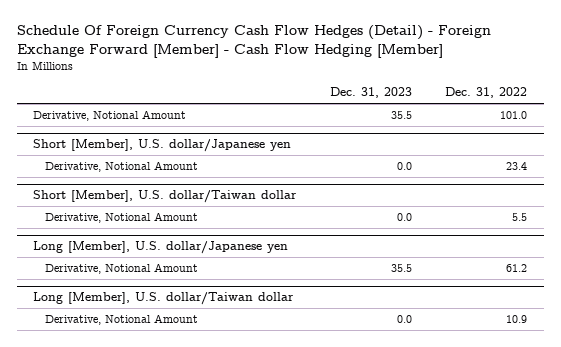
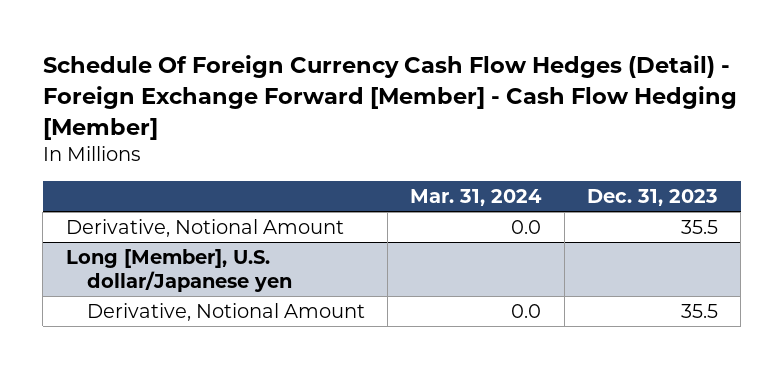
[445,87,528,99] Dec. 31, 2022 -> none
none -> [410,189,543,207] Mar. 31, 2024
[33,139,292,153] Short [Member], U.S. dollar/Japanese yen -> none
[44,161,198,173] Derivative, Notional Amount -> none
[33,190,298,204] Short [Member], U.S. dollar/Taiwan dollar -> none
[44,212,198,224] Derivative, Notional Amount -> none
[33,292,295,306] Long [Member], U.S. dollar/Taiwan dollar -> none
[44,314,198,326] Derivative, Notional Amount -> none

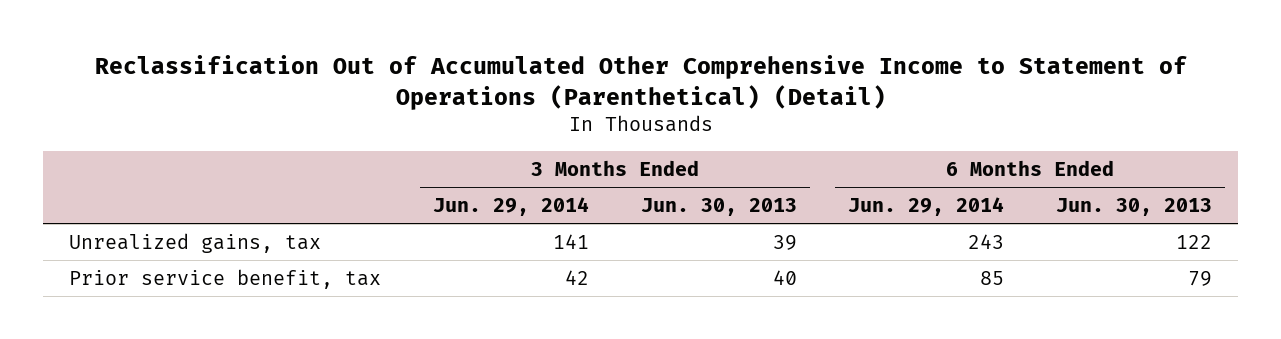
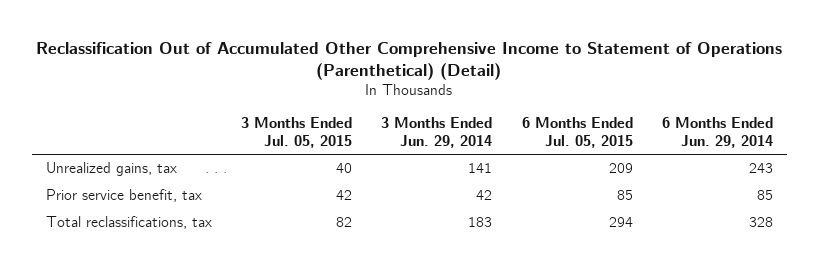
[640,198,797,217] Jun. 30, 2013 -> none
[1056,198,1213,217] Jun. 30, 2013 -> none
none -> [241,116,353,148] 3 Months Ended Jul. 05, 2015
none -> [521,116,633,148] 6 Months Ended Jul. 05, 2015
none -> [46,216,213,230] Total reclassifications, tax

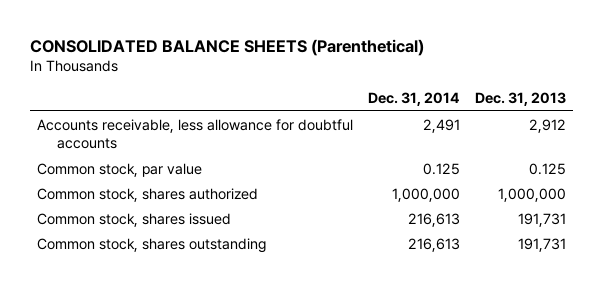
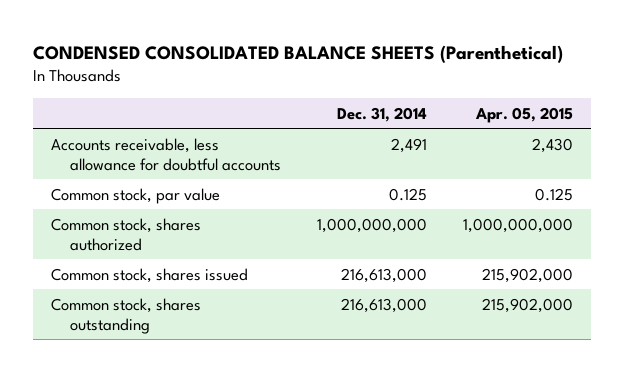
[29,38,424,56] CONSOLIDATED BALANCE SHEETS (Parenthetical) -> [32,44,563,63] CONDENSED CONSOLIDATED BALANCE SHEETS (Parenthetical)
[474,92,566,107] Dec. 31, 2013 -> none
none -> [475,106,574,123] Apr. 05, 2015
[391,187,460,202] 1,000,000 -> [317,217,428,233] 1,000,000,000
[407,212,460,227] 216,613 -> [341,267,428,283] 216,613,000
[407,237,460,252] 216,613 -> [341,297,428,313] 216,613,000

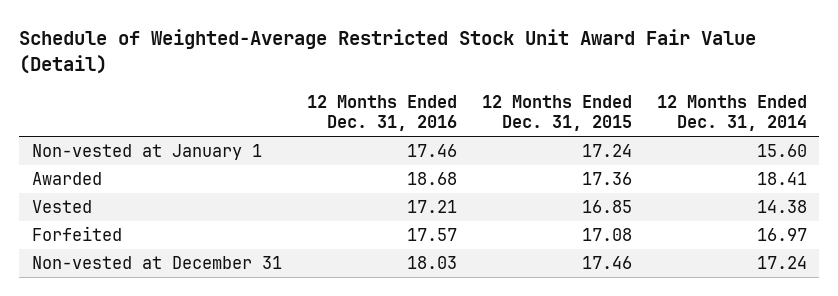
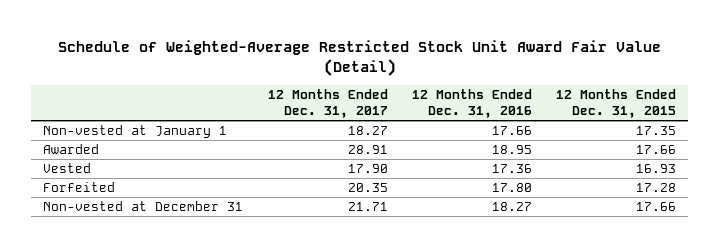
[656,94,807,132] 12 Months Ended Dec. 31, 2014 -> none
none -> [267,89,388,119] 12 Months Ended Dec. 31, 2017
[406,144,457,158] 17.46 -> [491,126,532,136] 17.66
[581,144,632,158] 17.24 -> [635,126,676,136] 17.35
[406,172,457,186] 18.68 -> [491,145,532,155] 18.95
[581,172,632,186] 17.36 -> [635,145,676,155] 17.66
[406,200,457,214] 17.21 -> [491,164,532,174] 17.36
[581,200,632,214] 16.85 -> [635,164,676,174] 16.93
[406,228,457,242] 17.57 -> [491,183,532,193] 17.80
[581,228,632,242] 17.08 -> [635,183,676,193] 17.28
[406,256,457,270] 18.03 -> [491,202,532,212] 18.27
[581,256,632,270] 17.46 -> [635,202,676,212] 17.66

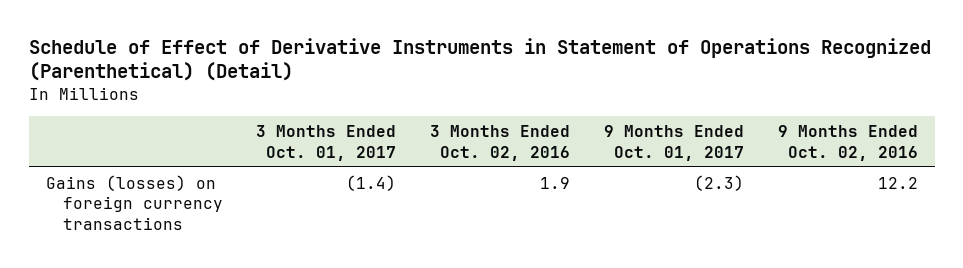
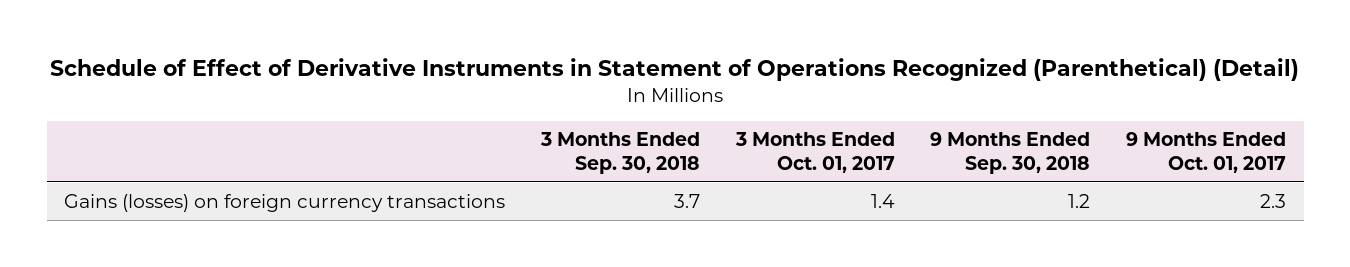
[430,125,571,161] 3 Months Ended Oct. 02, 2016 -> none
[777,125,918,161] 9 Months Ended Oct. 02, 2016 -> none
none -> [540,131,701,174] 3 Months Ended Sep. 30, 2018
none -> [930,131,1091,174] 9 Months Ended Sep. 30, 2018
[346,174,397,191] (1.4) -> [870,194,895,209] 1.4
[693,174,744,191] (2.3) -> [1260,194,1287,209] 2.3

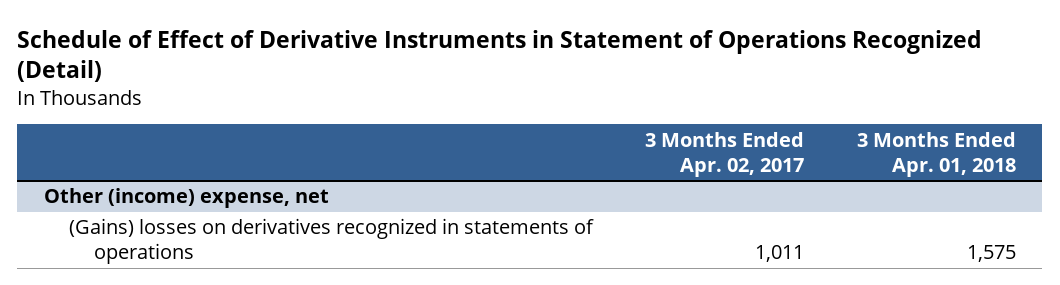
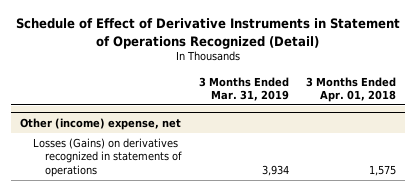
[645,131,805,177] 3 Months Ended Apr. 02, 2017 -> none
none -> [198,76,289,101] 3 Months Ended Mar. 31, 2019
[68,218,594,265] (Gains) losses on derivatives recognized in statements of operations -> [32,138,183,177] Losses (Gains) on derivatives recognized in statements of operations

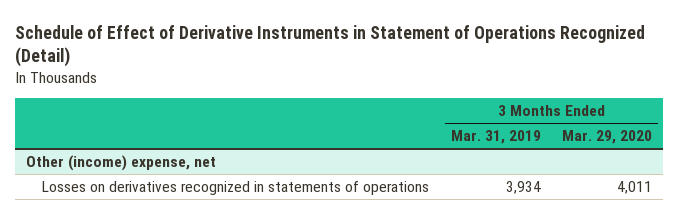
[306,76,397,102] 3 Months Ended Apr. 01, 2018 -> none
none -> [562,130,653,145] Mar. 29, 2020
[32,138,183,177] Losses (Gains) on derivatives recognized in statements of operations -> [42,180,430,195] Losses on derivatives recognized in statements of operations

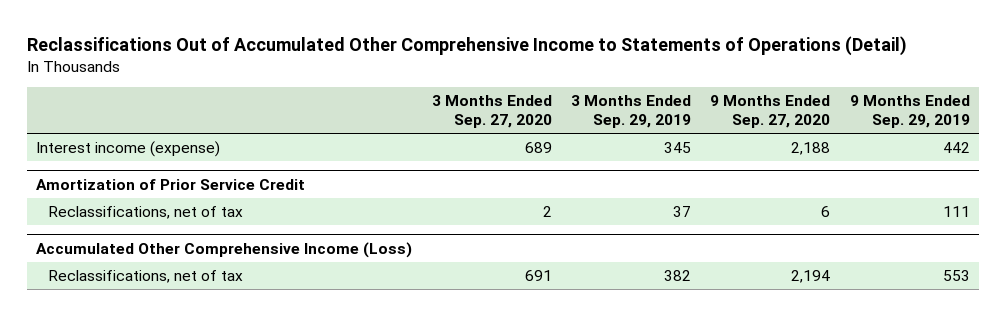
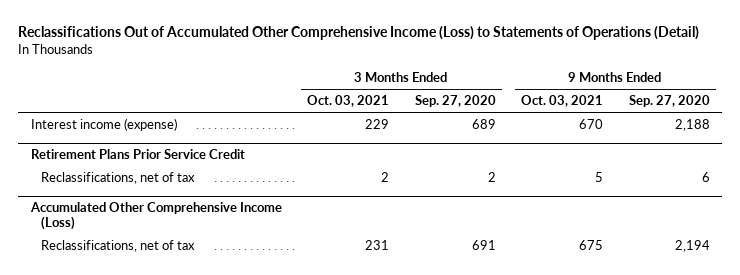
[26,35,907,56] Reclassifications Out of Accumulated Other Comprehensive Income to Statements of Operations (Detail) -> [18,26,700,41] Reclassifications Out of Accumulated Other Comprehensive Income (Loss) to Statements of Operations (Detail)
[571,95,692,129] 3 Months Ended Sep. 29, 2019 -> none
[849,95,970,129] 9 Months Ended Sep. 29, 2019 -> none
none -> [307,95,390,108] Oct. 03, 2021
none -> [521,95,604,108] Oct. 03, 2021
[36,178,306,190] Amortization of Prior Service Credit -> [30,149,245,160] Retirement Plans Prior Service Credit

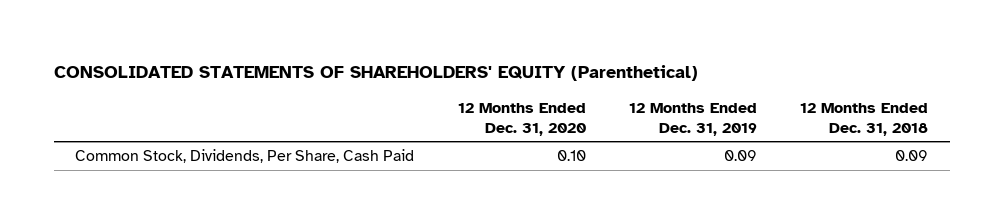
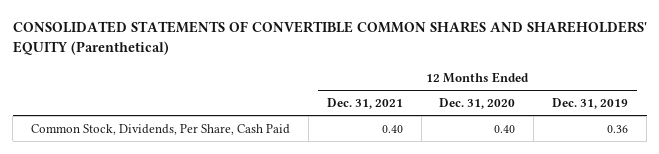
[53,65,698,82] CONSOLIDATED STATEMENTS OF SHAREHOLDERS' EQUITY (Parenthetical) -> [12,21,647,56] CONSOLIDATED STATEMENTS OF CONVERTIBLE COMMON SHARES AND SHAREHOLDERS' EQUITY (Parenthetical)
[800,102,929,136] 12 Months Ended Dec. 31, 2018 -> none
none -> [326,97,403,109] Dec. 31, 2021
[556,150,586,162] 0.10 -> [494,124,516,133] 0.40
[723,150,757,162] 0.09 -> [607,124,629,133] 0.36

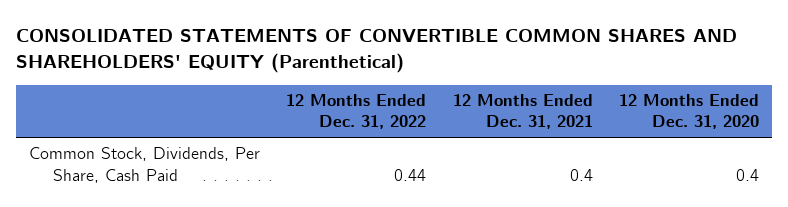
[552,97,629,109] Dec. 31, 2019 -> none
none -> [286,94,427,130] 12 Months Ended Dec. 31, 2022
[381,124,403,133] 0.40 -> [569,168,593,181] 0.4
[494,124,516,133] 0.40 -> [735,168,759,181] 0.4

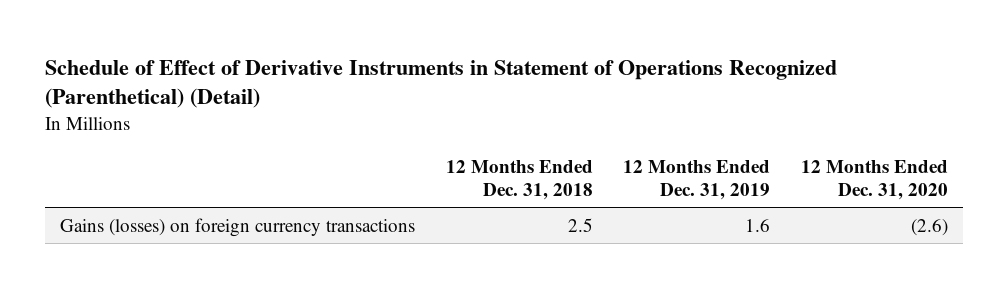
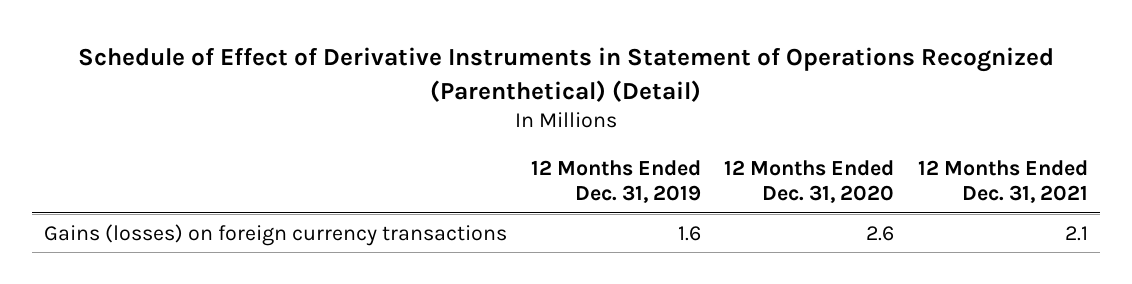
[445,159,593,201] 12 Months Ended Dec. 31, 2018 -> none
none -> [918,159,1089,204] 12 Months Ended Dec. 31, 2021
[910,218,948,236] (2.6) -> [866,225,895,241] 2.6

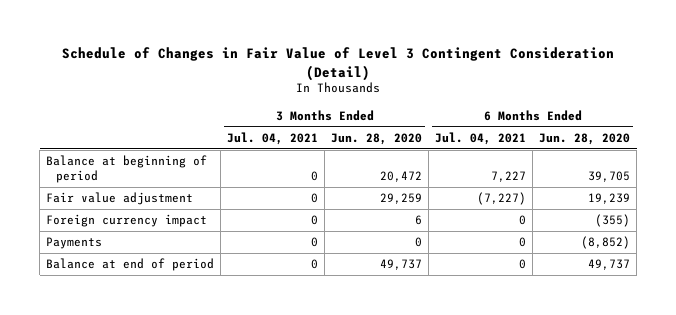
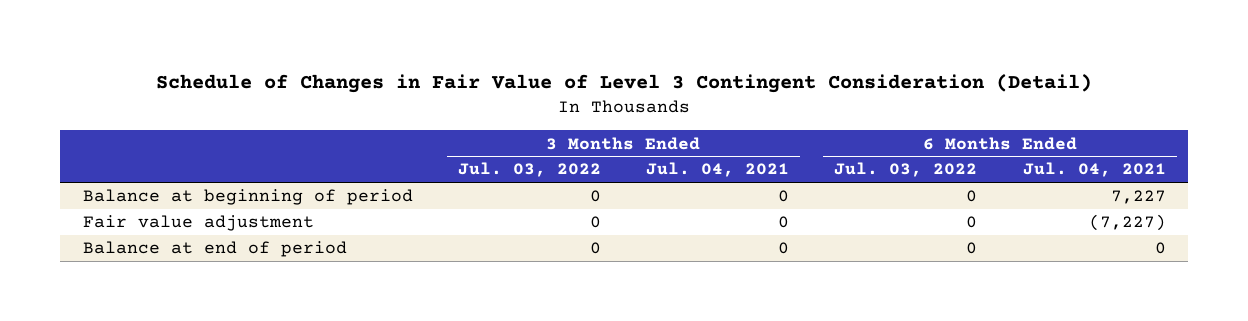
[331,132,423,145] Jun. 28, 2020 -> none
[539,132,631,145] Jun. 28, 2020 -> none
none -> [457,162,601,178] Jul. 03, 2022
none -> [834,162,978,178] Jul. 03, 2022
[46,214,208,228] Foreign currency impact -> none
[46,237,103,250] Payments -> none

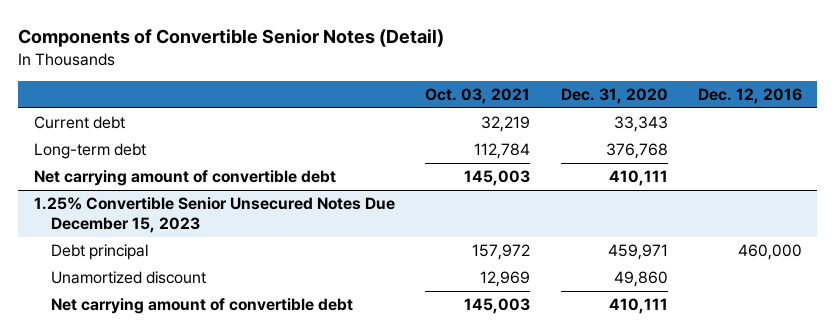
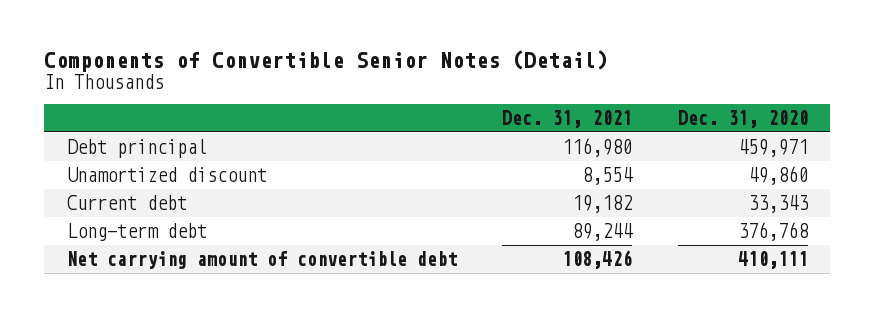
[425,88,531,105] Oct. 03, 2021 -> none
[698,88,803,105] Dec. 12, 2016 -> none
none -> [502,110,633,129] Dec. 31, 2021
[33,169,336,186] Net carrying amount of convertible debt -> none
[33,196,395,234] 1.25% Convertible Senior Unsecured Notes Due December 15, 2023 -> none
[33,115,125,129] Current debt -> [66,195,187,211] Current debt
[33,142,146,159] Long-term debt -> [66,223,207,242] Long-term debt

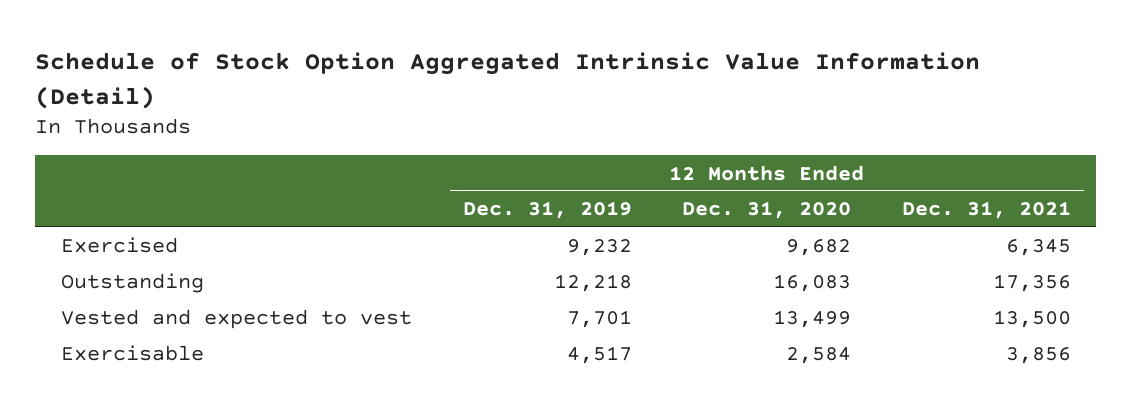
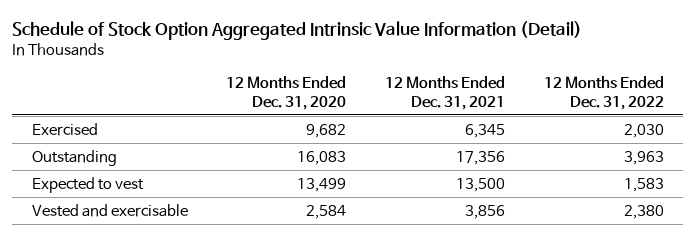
[462,201,632,220] Dec. 31, 2019 -> none
none -> [543,75,664,110] 12 Months Ended Dec. 31, 2022
[60,309,412,330] Vested and expected to vest -> [31,176,144,193] Expected to vest
[60,345,204,362] Exercisable -> [31,203,188,217] Vested and exercisable

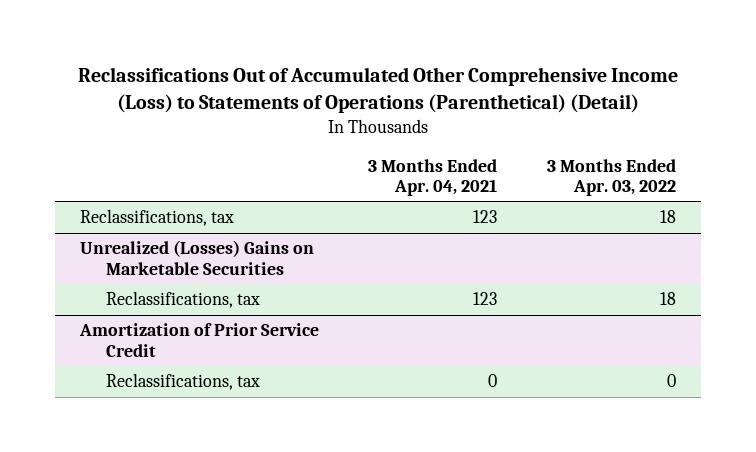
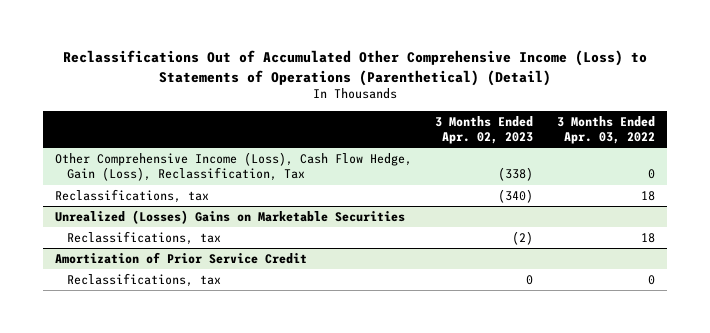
[368,158,498,196] 3 Months Ended Apr. 04, 2021 -> none
none -> [435,115,534,145] 3 Months Ended Apr. 02, 2023
none -> [54,151,412,182] Other Comprehensive Income (Loss), Cash Flow Hedge, Gain (Loss), Reclassification, Tax

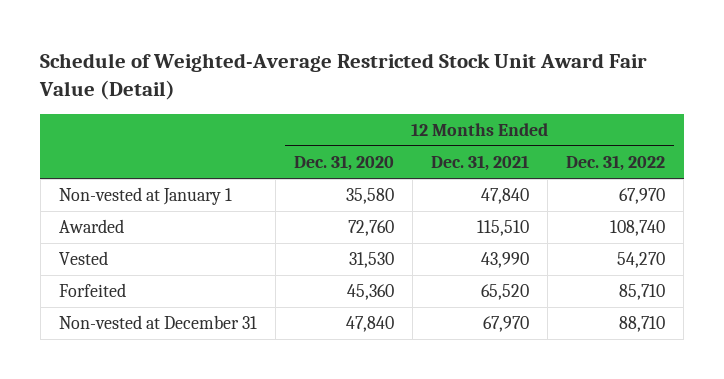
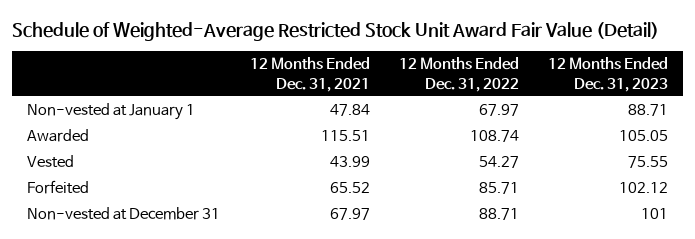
[293,155,394,172] Dec. 31, 2020 -> none
none -> [548,57,669,92] 12 Months Ended Dec. 31, 2023
[481,188,530,205] 47,840 -> [329,104,370,117] 47.84
[619,188,666,205] 67,970 -> [478,104,519,117] 67.97
[477,220,530,237] 115,510 -> [320,130,370,142] 115.51
[610,220,666,237] 108,740 -> [469,130,519,143] 108.74
[481,252,530,269] 43,990 -> [329,156,370,168] 43.99
[617,252,666,269] 54,270 -> [478,156,519,169] 54.27
[481,284,530,301] 65,520 -> [329,182,370,194] 65.52
[619,284,666,301] 85,710 -> [478,182,519,195] 85.71
[483,316,530,333] 67,970 -> [329,208,370,221] 67.97
[619,316,666,333] 88,710 -> [478,208,519,221] 88.71

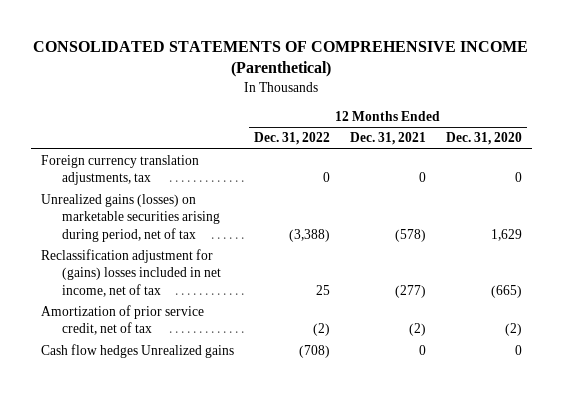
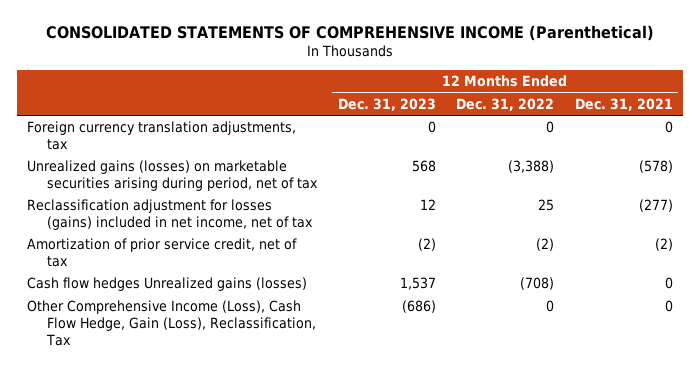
[445,132,522,146] Dec. 31, 2020 -> none
none -> [337,97,436,111] Dec. 31, 2023
[40,249,221,297] Reclassification adjustment for (gains) losses included in net income, net of tax -> [26,199,313,231] Reclassification adjustment for losses (gains) included in net income, net of tax
[40,344,234,359] Cash flow hedges Unrealized gains -> [26,277,307,292] Cash flow hedges Unrealized gains (losses)
none -> [26,300,316,346] Other Comprehensive Income (Loss), Cash Flow Hedge, Gain (Loss), Reclassification, Tax

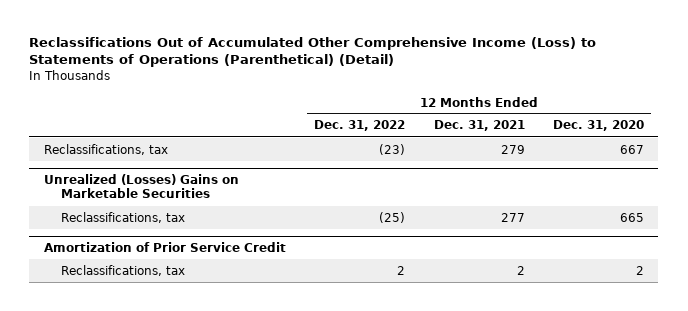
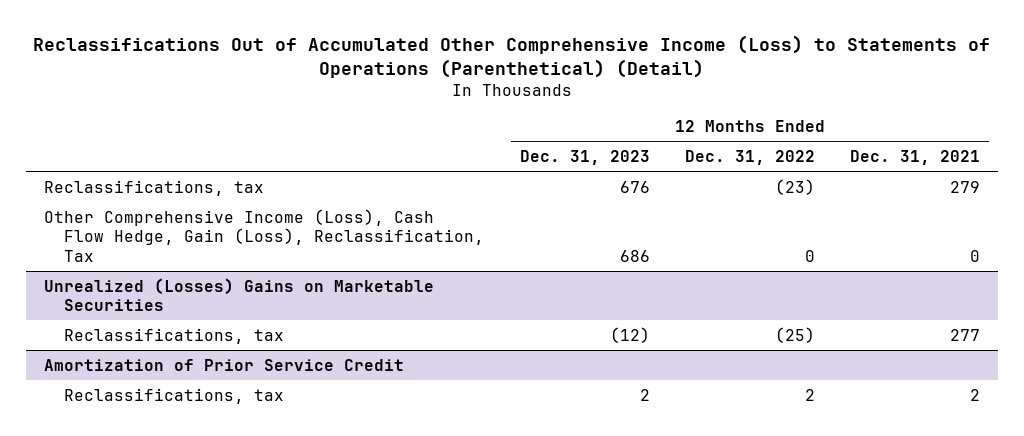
[552,120,644,132] Dec. 31, 2020 -> none
none -> [519,149,650,165] Dec. 31, 2023
none -> [44,208,485,262] Other Comprehensive Income (Loss), Cash Flow Hedge, Gain (Loss), Reclassification, Tax

